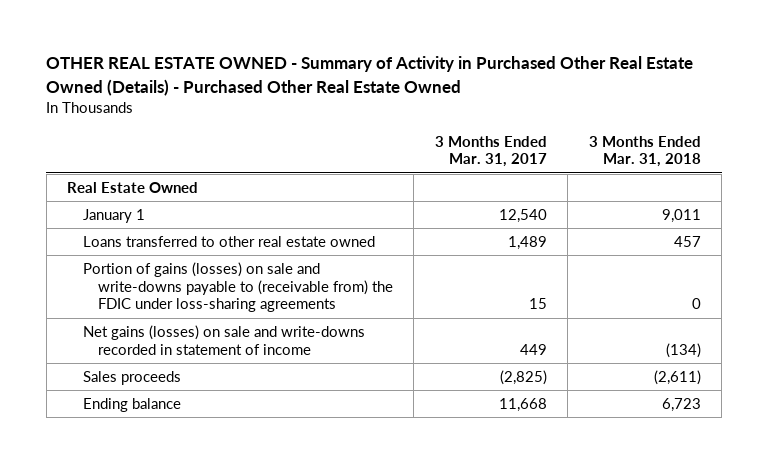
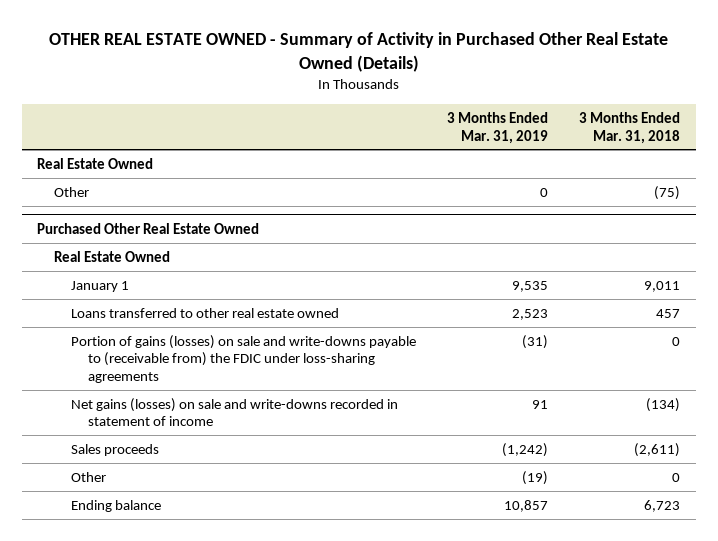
[46,56,694,96] OTHER REAL ESTATE OWNED - Summary of Activity in Purchased Other Real Estate Owned (Details) - Purchased Other Real Estate Owned -> [48,32,668,72] OTHER REAL ESTATE OWNED - Summary of Activity in Purchased Other Real Estate Owned (Details)
[434,135,547,168] 3 Months Ended Mar. 31, 2017 -> none
none -> [447,111,549,144] 3 Months Ended Mar. 31, 2019
none -> [54,186,90,197] Other
none -> [37,222,260,234] Purchased Other Real Estate Owned
none -> [54,250,171,262] Real Estate Owned
none -> [71,471,107,482] Other

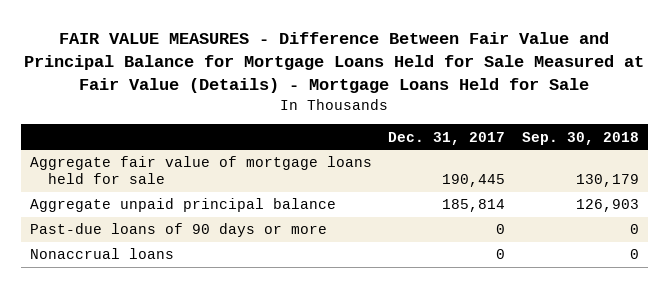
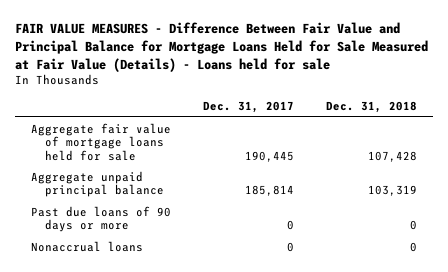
[24,32,645,93] FAIR VALUE MEASURES - Difference Between Fair Value and Principal Balance for Mortgage Loans Held for Sale Measured at Fair Value (Details) - Mortgage Loans Held for Sale -> [15,21,429,72] FAIR VALUE MEASURES - Difference Between Fair Value and Principal Balance for Mortgage Loans Held for Sale Measured at Fair Value (Details) - Loans held for sale
[522,131,640,145] Sep. 30, 2018 -> none
none -> [326,101,418,114] Dec. 31, 2018
[29,223,327,238] Past-due loans of 90 days or more -> [31,205,172,233] Past due loans of 90 days or more

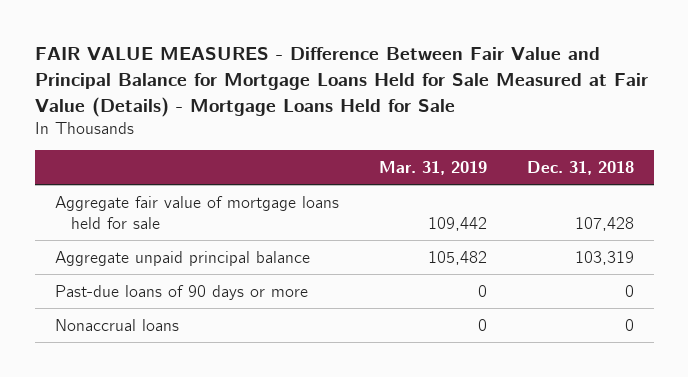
[15,21,429,72] FAIR VALUE MEASURES - Difference Between Fair Value and Principal Balance for Mortgage Loans Held for Sale Measured at Fair Value (Details) - Loans held for sale -> [34,47,648,117] FAIR VALUE MEASURES - Difference Between Fair Value and Principal Balance for Mortgage Loans Held for Sale Measured at Fair Value (Details) - Mortgage Loans Held for Sale
[203,101,295,114] Dec. 31, 2017 -> none
none -> [378,161,487,176] Mar. 31, 2019
[31,205,172,233] Past due loans of 90 days or more -> [54,284,308,300] Past-due loans of 90 days or more

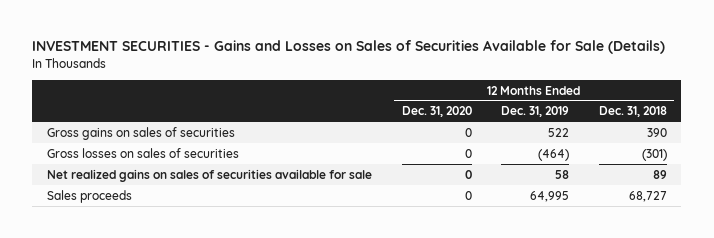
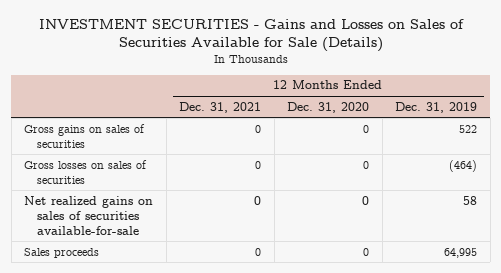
[598,106,667,118] Dec. 31, 2018 -> none
none -> [179,101,262,113] Dec. 31, 2021
[47,168,373,182] Net realized gains on sales of securities available for sale -> [24,195,154,235] Net realized gains on sales of securities available-for-sale

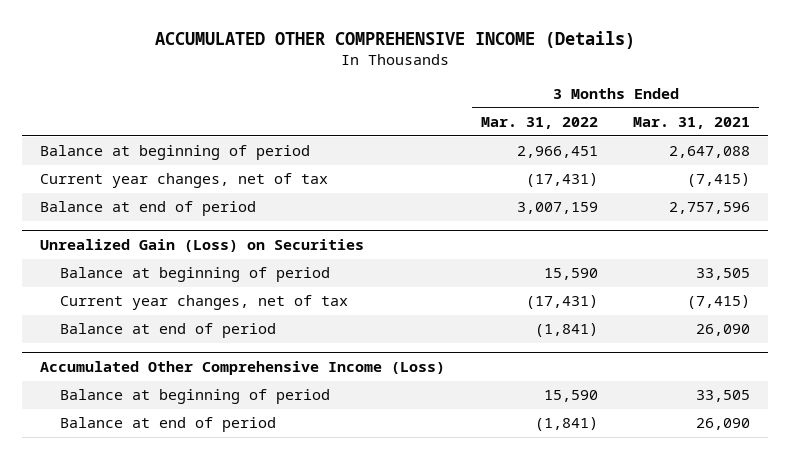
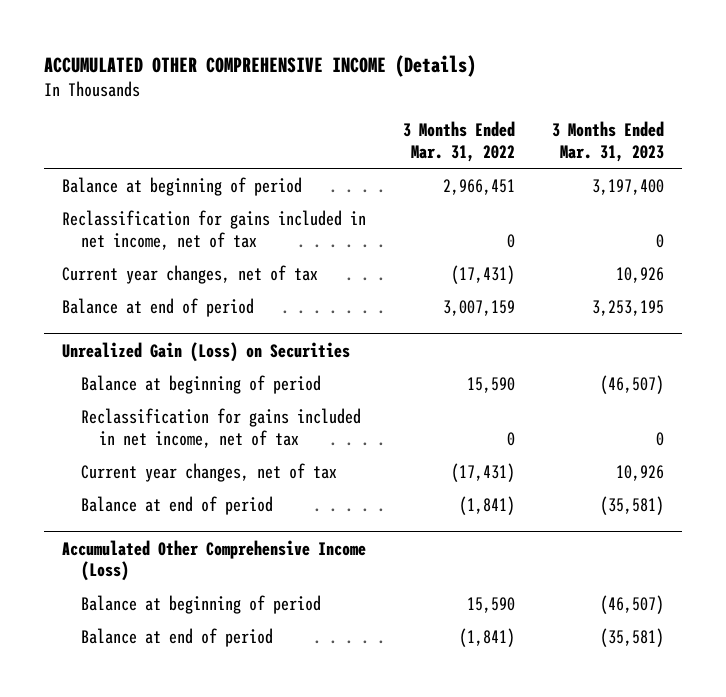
[633,117,751,130] Mar. 31, 2021 -> none
none -> [551,121,664,162] 3 Months Ended Mar. 31, 2023
none -> [62,209,367,250] Reclassification for gains included in net income, net of tax
none -> [80,407,361,448] Reclassification for gains included in net income, net of tax

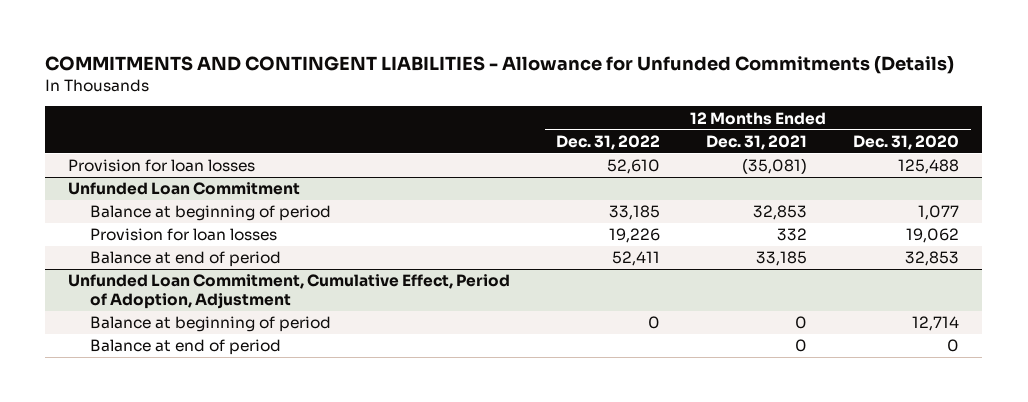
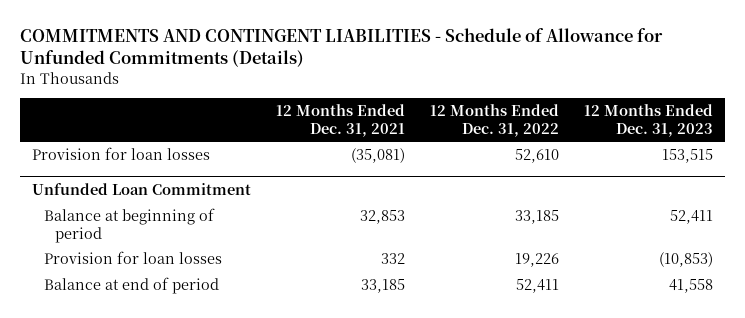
[45,55,955,74] COMMITMENTS AND CONTINGENT LIABILITIES - Allowance for Unfunded Commitments (Details) -> [19,27,663,68] COMMITMENTS AND CONTINGENT LIABILITIES - Schedule of Allowance for Unfunded Commitments (Details)
[853,134,960,150] Dec. 31, 2020 -> none
none -> [583,103,713,137] 12 Months Ended Dec. 31, 2023
[68,274,511,310] Unfunded Loan Commitment, Cumulative Effect, Period of Adoption, Adjustment -> none
[89,316,331,333] Balance at beginning of period -> none
[89,339,281,356] Balance at end of period -> none

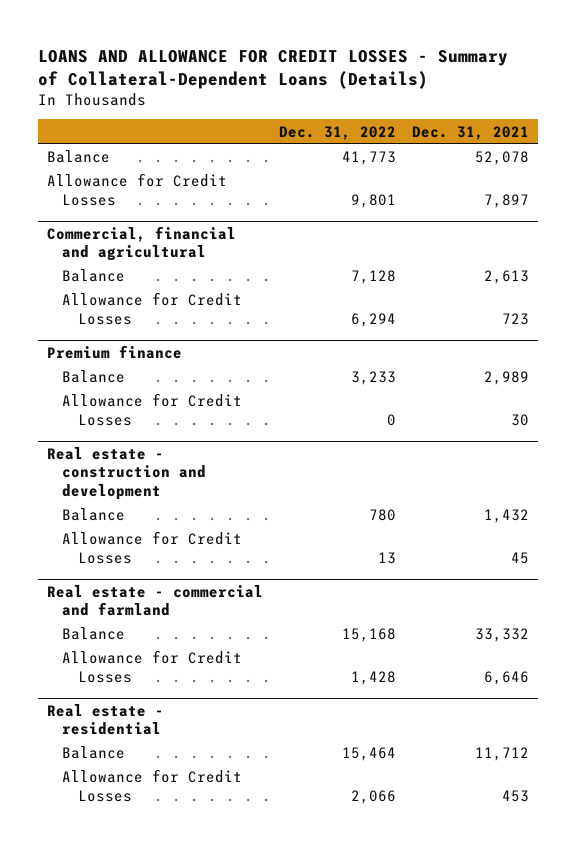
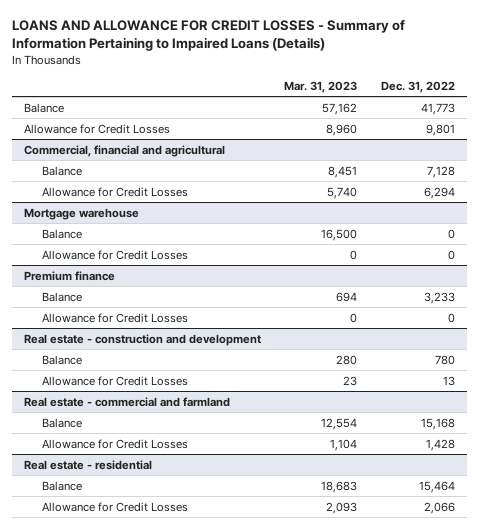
[38,49,509,89] LOANS AND ALLOWANCE FOR CREDIT LOSSES - Summary of Collateral-Dependent Loans (Details) -> [11,19,405,52] LOANS AND ALLOWANCE FOR CREDIT LOSSES - Summary of Information Pertaining to Impaired Loans (Details)
[412,125,530,140] Dec. 31, 2021 -> none
none -> [284,81,358,94] Mar. 31, 2023
none -> [23,207,139,220] Mortgage warehouse
none -> [41,228,82,239] Balance
none -> [41,249,188,260] Allowance for Credit Losses

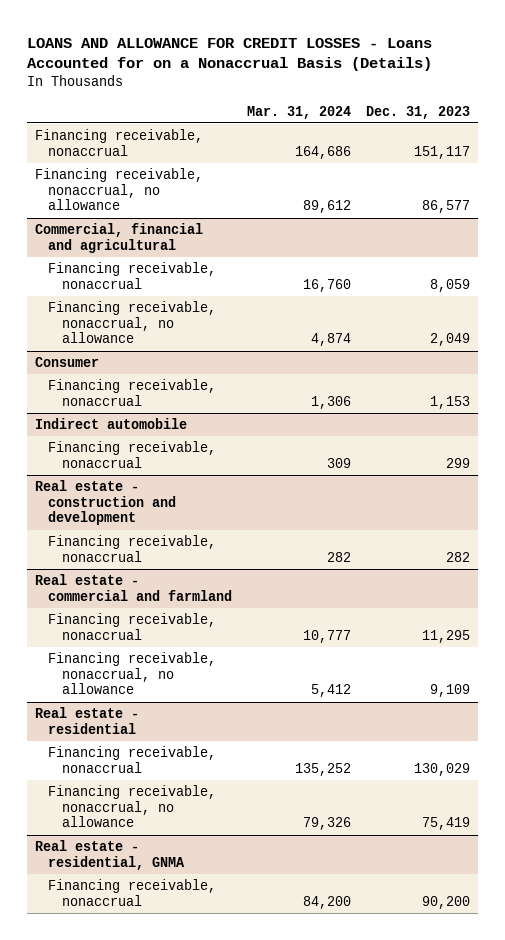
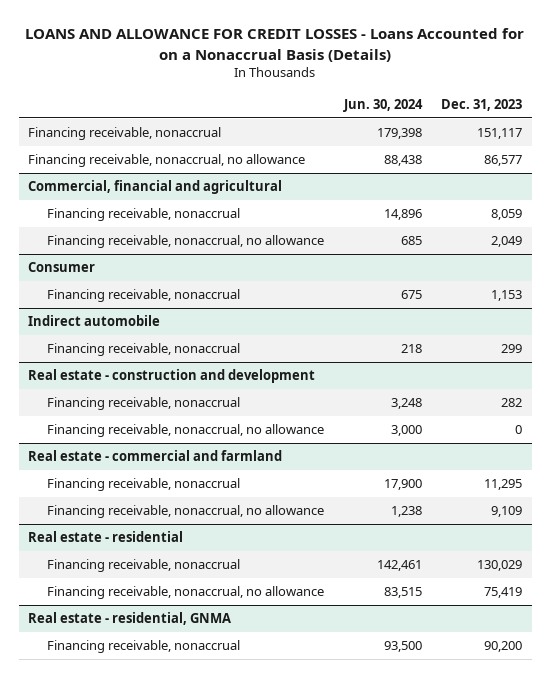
[247,105,352,119] Mar. 31, 2024 -> none
none -> [342,99,423,113] Jun. 30, 2024
none -> [47,424,325,438] Financing receivable, nonaccrual, no allowance

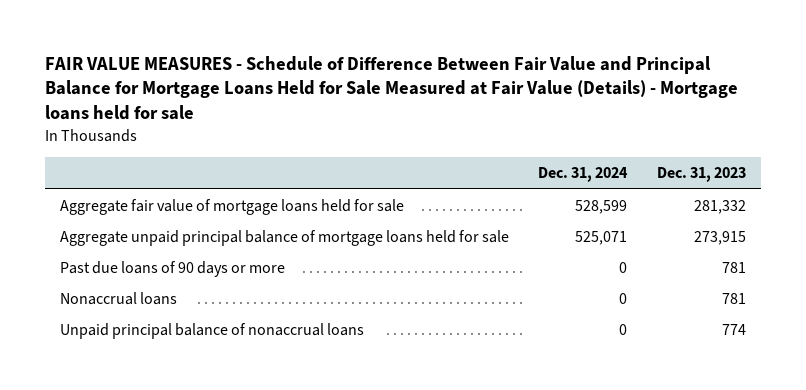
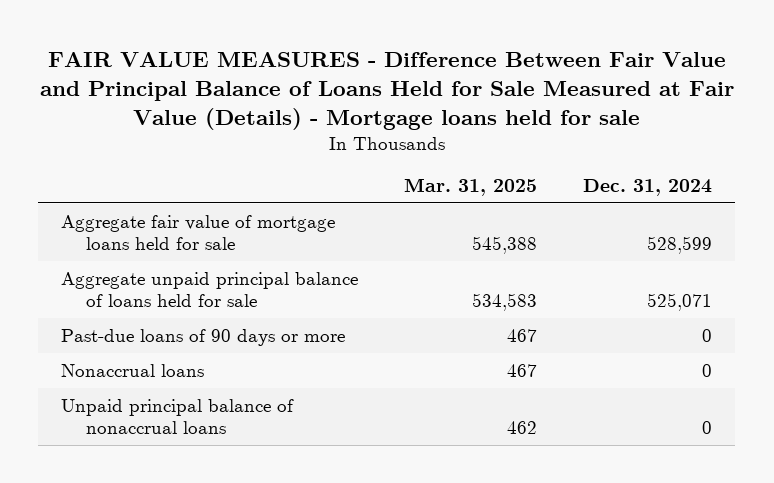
[44,55,738,121] FAIR VALUE MEASURES - Schedule of Difference Between Fair Value and Principal Balance for Mortgage Loans Held for Sale Measured at Fair Value (Details) - Mortgage loans held for sale -> [39,51,734,130] FAIR VALUE MEASURES - Difference Between Fair Value and Principal Balance of Loans Held for Sale Measured at Fair Value (Details) - Mortgage loans held for sale
[657,167,747,183] Dec. 31, 2023 -> none
none -> [404,177,538,196] Mar. 31, 2025
[59,230,509,247] Aggregate unpaid principal balance of mortgage loans held for sale -> [61,271,359,307] Aggregate unpaid principal balance of loans held for sale
[59,261,285,278] Past due loans of 90 days or more -> [61,328,346,346] Past-due loans of 90 days or more

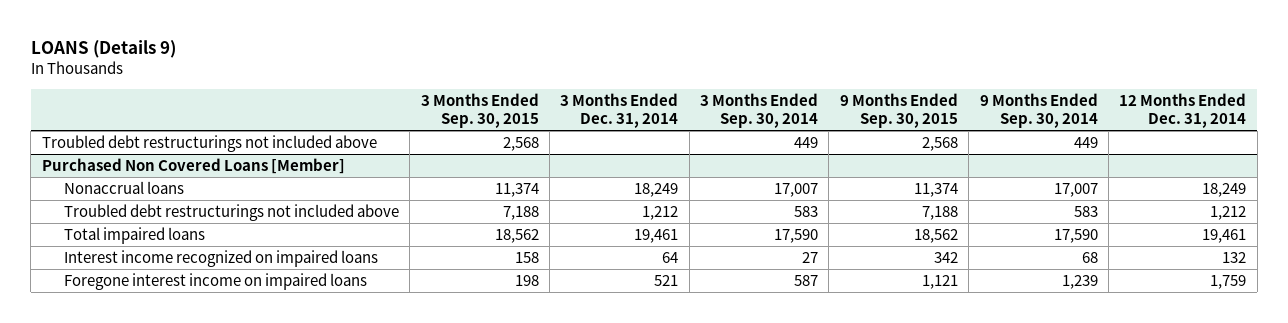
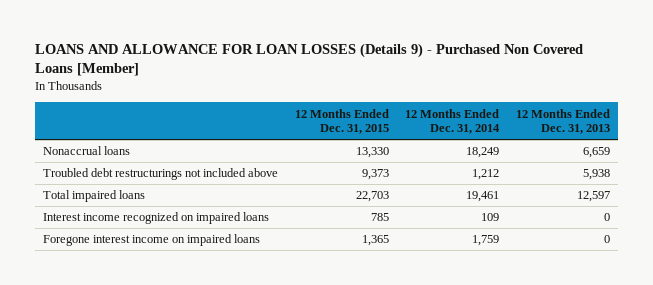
[30,40,176,59] LOANS (Details 9) -> [34,42,583,77] LOANS AND ALLOWANCE FOR LOAN LOSSES (Details 9) - Purchased Non Covered Loans [Member]
[420,93,539,129] 3 Months Ended Sep. 30, 2015 -> none
[560,93,679,129] 3 Months Ended Dec. 31, 2014 -> none
[700,93,819,129] 3 Months Ended Sep. 30, 2014 -> none
[839,93,958,129] 9 Months Ended Sep. 30, 2015 -> none
[979,93,1098,129] 9 Months Ended Sep. 30, 2014 -> none
none -> [294,108,389,135] 12 Months Ended Dec. 31, 2015
none -> [515,108,610,135] 12 Months Ended Dec. 31, 2013
[41,134,377,152] Troubled debt restructurings not included above -> none
[41,157,345,174] Purchased Non Covered Loans [Member] -> none
[1222,251,1247,263] 132 -> [481,213,500,222] 109

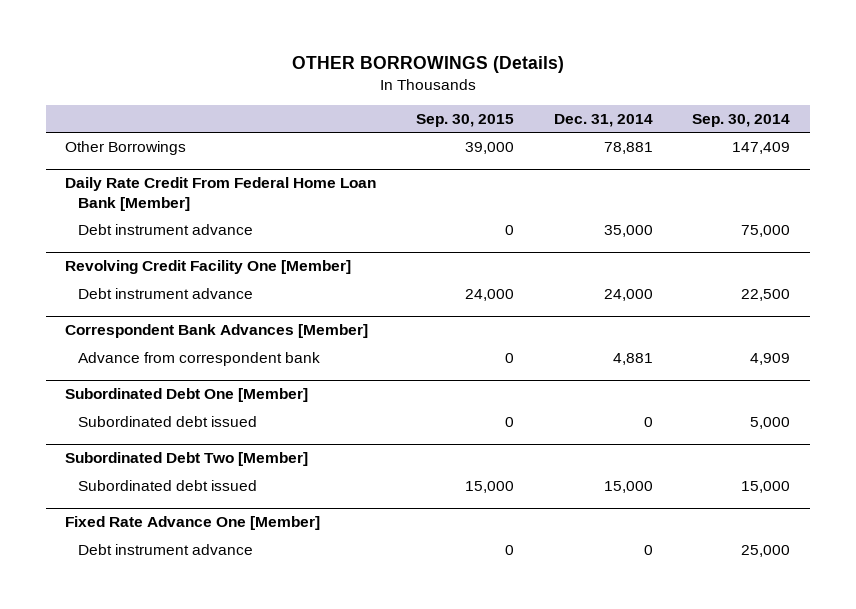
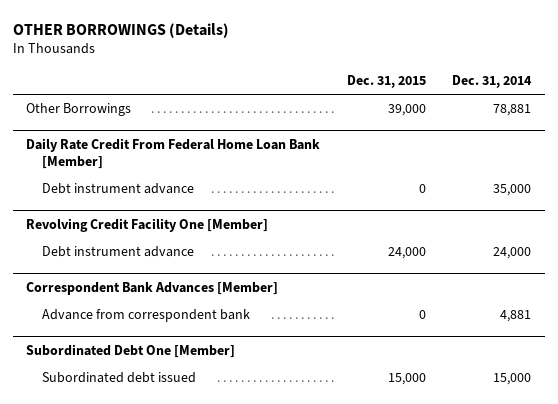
[415,114,514,128] Sep. 30, 2015 -> none
[692,114,791,128] Sep. 30, 2014 -> none
none -> [346,75,426,89] Dec. 31, 2015
[77,415,257,427] Subordinated debt issued -> none
[65,452,309,467] Subordinated Debt Two [Member] -> none
[65,516,321,531] Fixed Rate Advance One [Member] -> none
[77,543,253,555] Debt instrument advance -> none

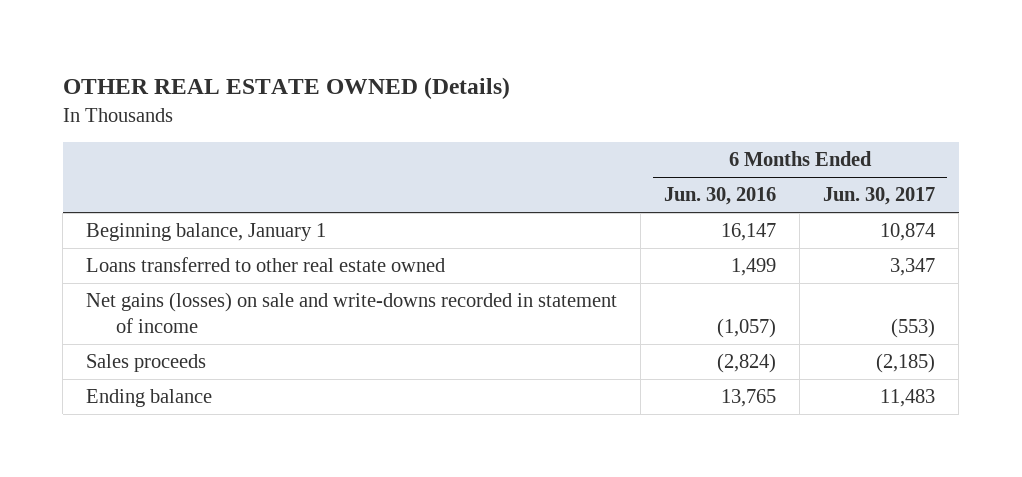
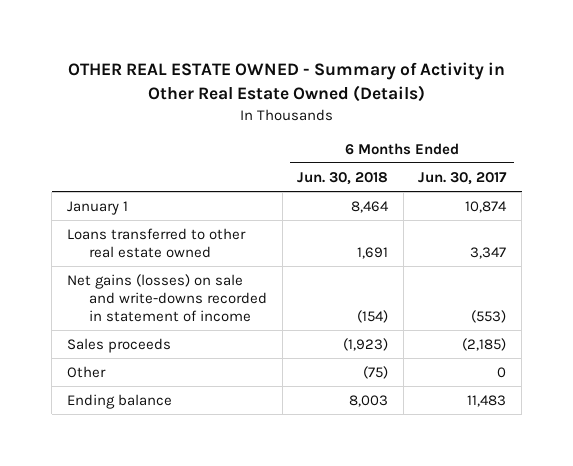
[62,77,510,100] OTHER REAL ESTATE OWNED (Details) -> [67,62,505,103] OTHER REAL ESTATE OWNED - Summary of Activity in Other Real Estate Owned (Details)
[664,187,777,206] Jun. 30, 2016 -> none
none -> [297,171,389,185] Jun. 30, 2018
[86,223,327,242] Beginning balance, January 1 -> [66,200,128,215] January 1
none -> [66,365,106,378] Other

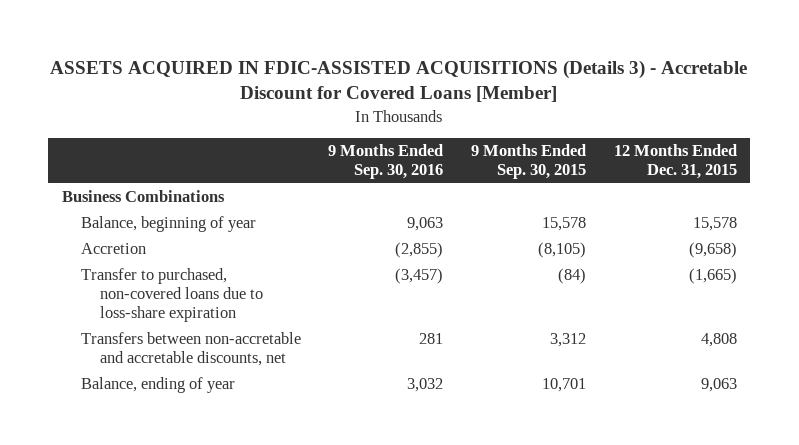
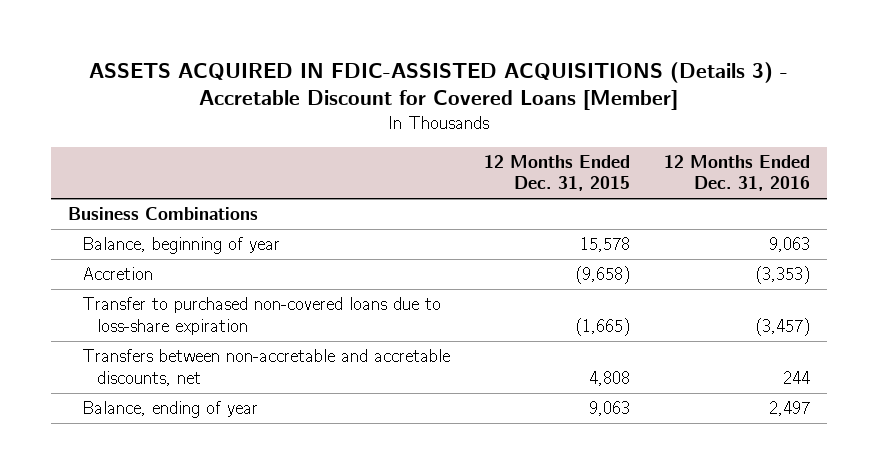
[328,144,444,180] 9 Months Ended Sep. 30, 2016 -> none
[471,144,587,180] 9 Months Ended Sep. 30, 2015 -> none
none -> [663,155,810,192] 12 Months Ended Dec. 31, 2016
[80,268,263,323] Transfer to purchased, non-covered loans due to loss-share expiration -> [82,297,442,335] Transfer to purchased non-covered loans due to loss-share expiration

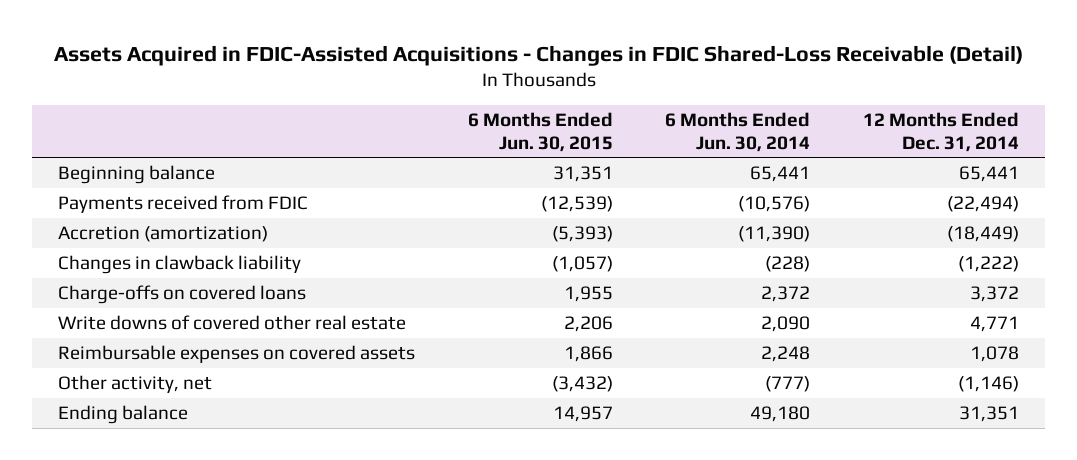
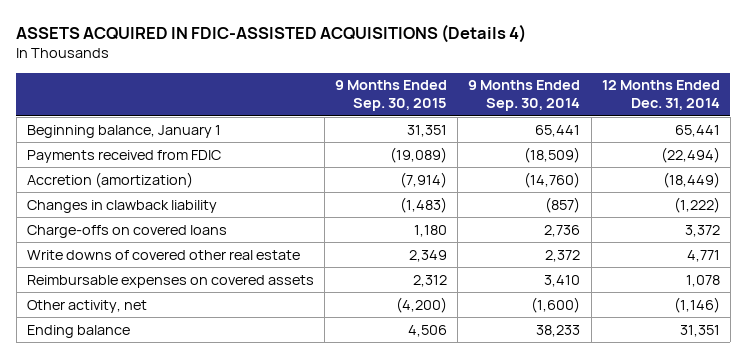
[53,45,1023,67] Assets Acquired in FDIC-Assisted Acquisitions - Changes in FDIC Shared-Loss Receivable (Detail) -> [16,23,527,43] ASSETS ACQUIRED IN FDIC-ASSISTED ACQUISITIONS (Details 4)
[467,112,613,152] 6 Months Ended Jun. 30, 2015 -> none
[665,112,811,152] 6 Months Ended Jun. 30, 2014 -> none
none -> [335,80,448,112] 9 Months Ended Sep. 30, 2015
none -> [468,80,581,112] 9 Months Ended Sep. 30, 2014
[58,164,216,184] Beginning balance -> [26,124,221,138] Beginning balance, January 1

